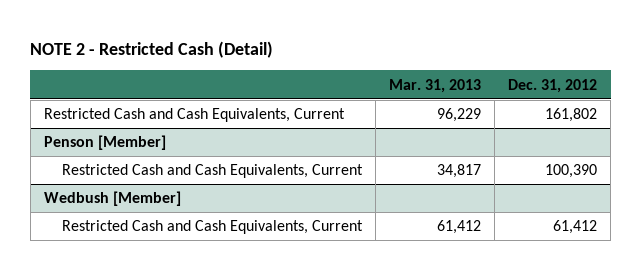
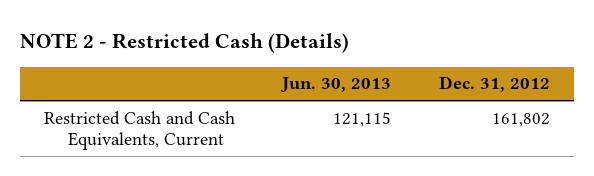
[30,40,274,58] NOTE 2 - Restricted Cash (Detail) -> [19,33,349,54] NOTE 2 - Restricted Cash (Details)
[389,78,482,93] Mar. 31, 2013 -> none
none -> [280,77,392,94] Jun. 30, 2013
[44,135,167,151] Penson [Member] -> none
[61,164,363,179] Restricted Cash and Cash Equivalents, Current -> none
[44,191,182,207] Wedbush [Member] -> none
[61,220,363,235] Restricted Cash and Cash Equivalents, Current -> none

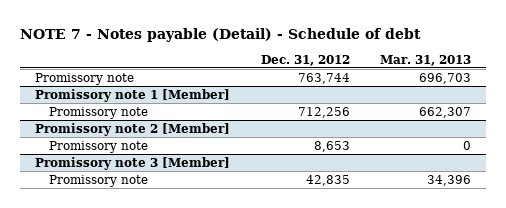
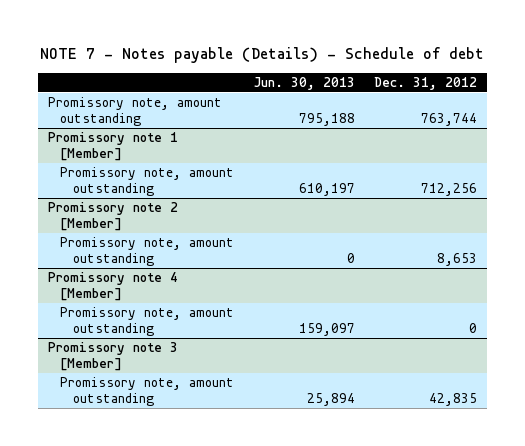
[20,27,422,42] NOTE 7 - Notes payable (Detail) - Schedule of debt -> [40,46,485,63] NOTE 7 - Notes payable (Details) - Schedule of debt
[379,54,471,66] Mar. 31, 2013 -> none
none -> [253,76,355,90] Jun. 30, 2013
[35,72,135,85] Promissory note -> [47,97,222,126] Promissory note, amount outstanding
[48,106,148,119] Promissory note -> [60,167,235,196] Promissory note, amount outstanding
[48,140,148,153] Promissory note -> [60,237,235,266] Promissory note, amount outstanding
none -> [47,272,178,301] Promissory note 4 [Member]
none -> [60,307,235,336] Promissory note, amount outstanding
[48,174,148,187] Promissory note -> [60,377,235,406] Promissory note, amount outstanding

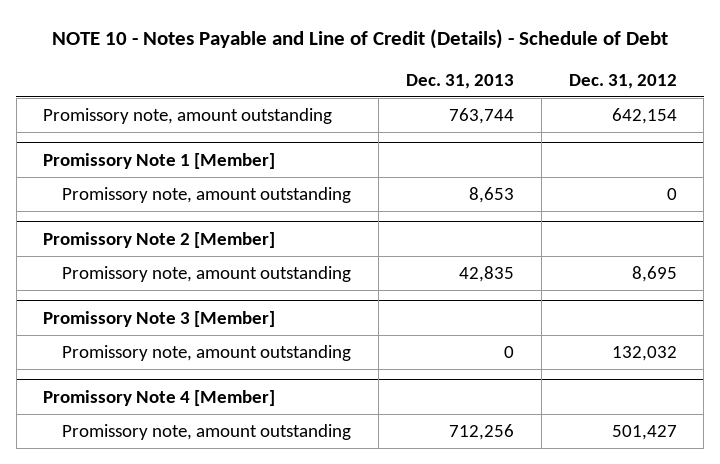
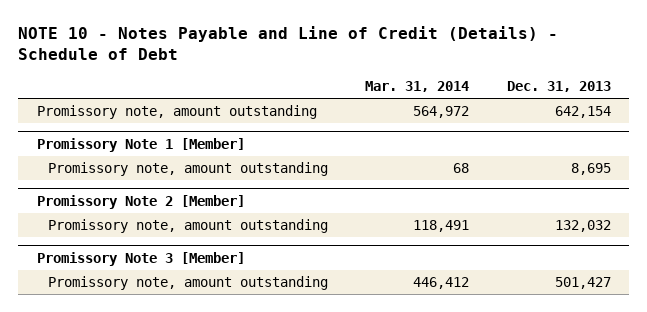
[568,73,677,89] Dec. 31, 2012 -> none
none -> [365,81,470,93] Mar. 31, 2014
[448,107,514,124] 763,744 -> [554,106,611,119] 642,154
[468,186,514,203] 8,653 -> [570,163,611,176] 8,695
[458,265,514,282] 42,835 -> [554,220,611,233] 132,032
[43,389,276,406] Promissory Note 4 [Member] -> none
[62,423,352,440] Promissory note, amount outstanding -> none
[503,345,514,358] 0 -> [554,277,611,290] 501,427

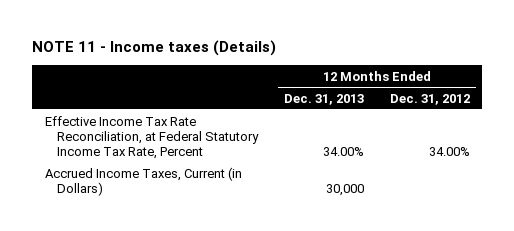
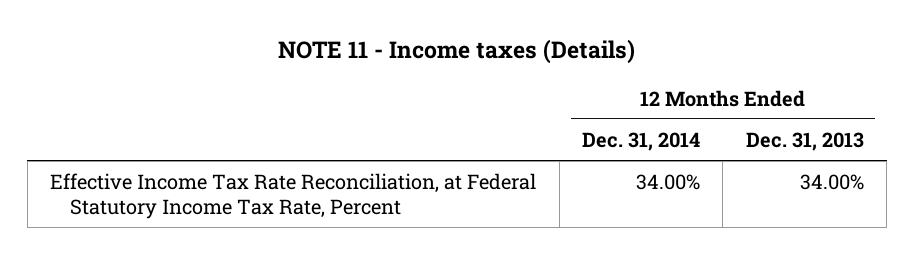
[389,93,470,105] Dec. 31, 2012 -> none
none -> [581,131,700,151] Dec. 31, 2014
[44,166,242,196] Accrued Income Taxes, Current (in Dollars) -> none

